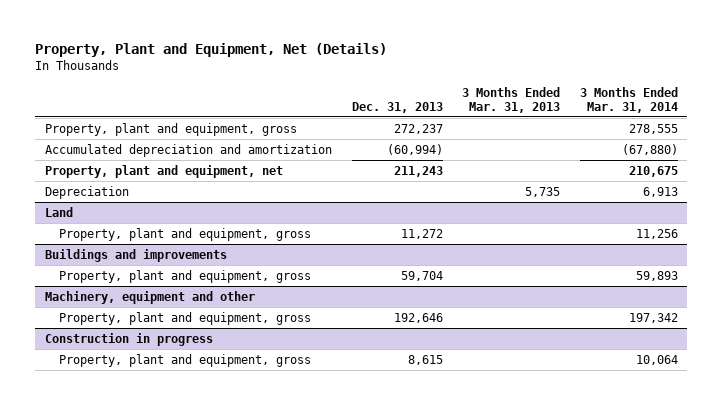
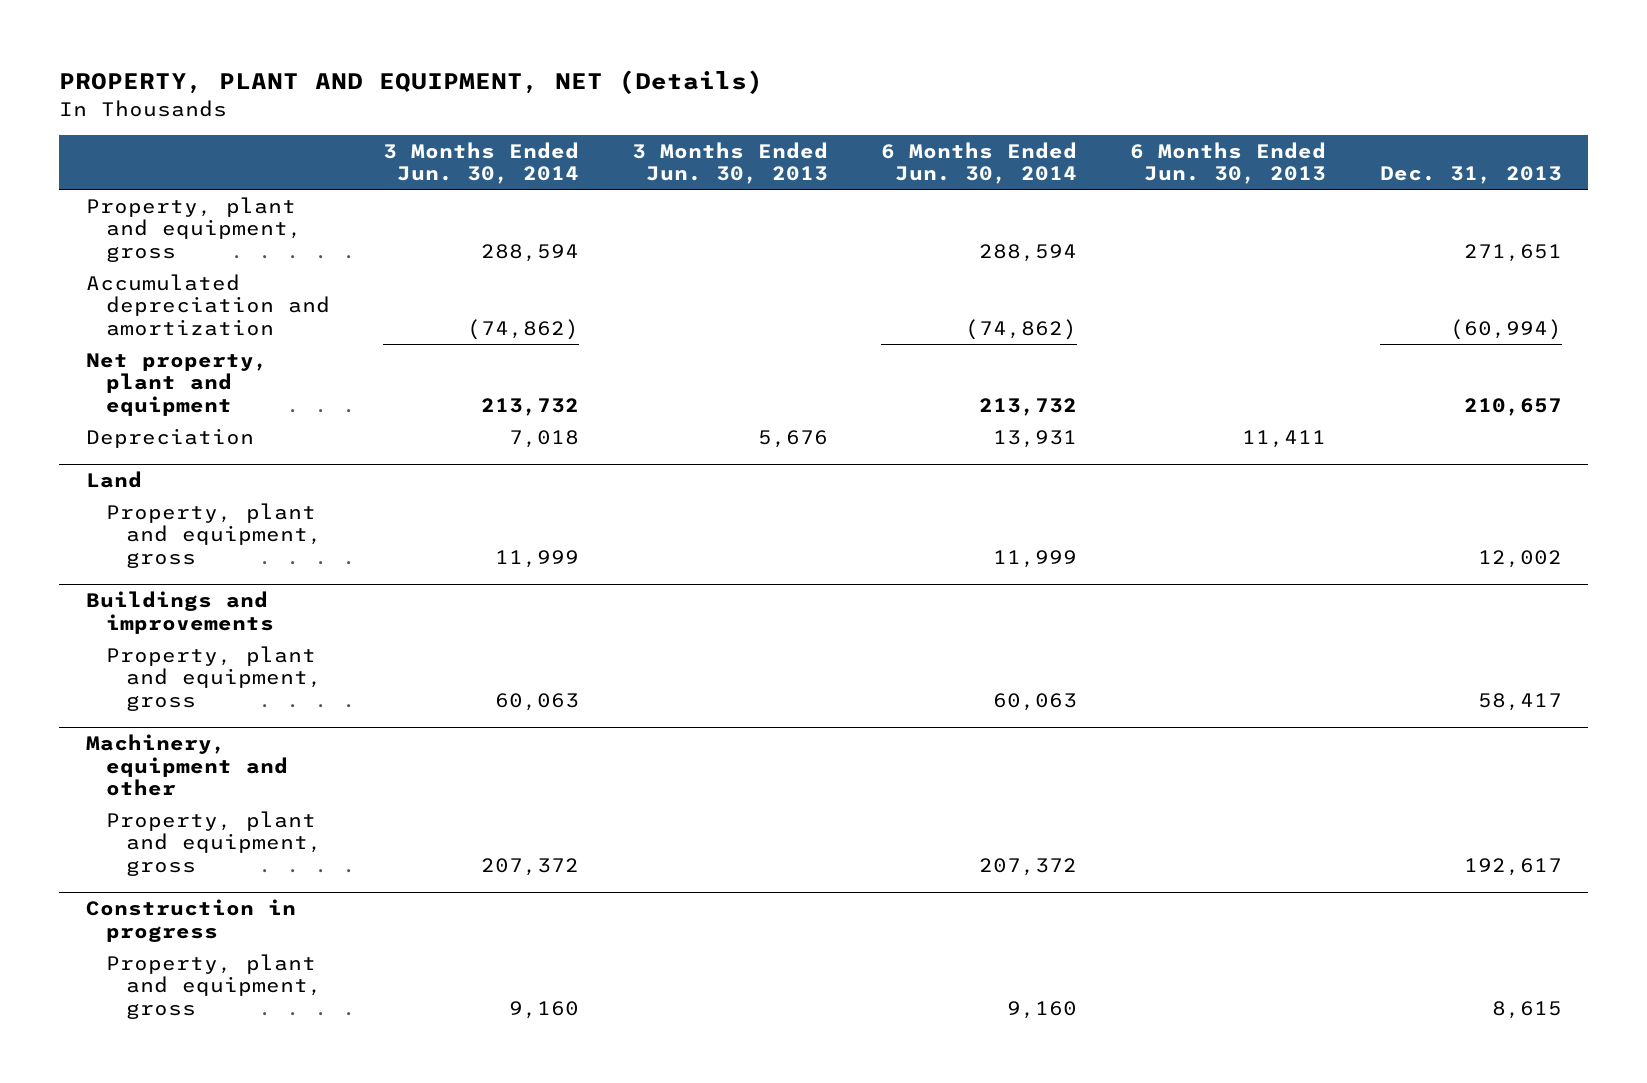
[35,42,388,57] Property, Plant and Equipment, Net (Details) -> [59,70,764,95] PROPERTY, PLANT AND EQUIPMENT, NET (Details)
[462,86,561,113] 3 Months Ended Mar. 31, 2013 -> none
[579,86,678,113] 3 Months Ended Mar. 31, 2014 -> none
none -> [383,141,580,185] 3 Months Ended Jun. 30, 2014
none -> [632,141,829,185] 3 Months Ended Jun. 30, 2013
none -> [881,141,1078,185] 6 Months Ended Jun. 30, 2014
none -> [1130,141,1327,185] 6 Months Ended Jun. 30, 2013
[393,123,443,134] 272,237 -> [1463,243,1562,262] 271,651
[44,164,283,178] Property, plant and equipment, net -> [85,352,268,416] Net property, plant and equipment
[393,165,443,177] 211,243 -> [1463,397,1562,416] 210,657
[400,228,443,239] 11,272 -> [1477,549,1562,568] 12,002
[400,270,443,281] 59,704 -> [1477,692,1562,711] 58,417
[393,312,443,323] 192,646 -> [1463,857,1562,876] 192,617

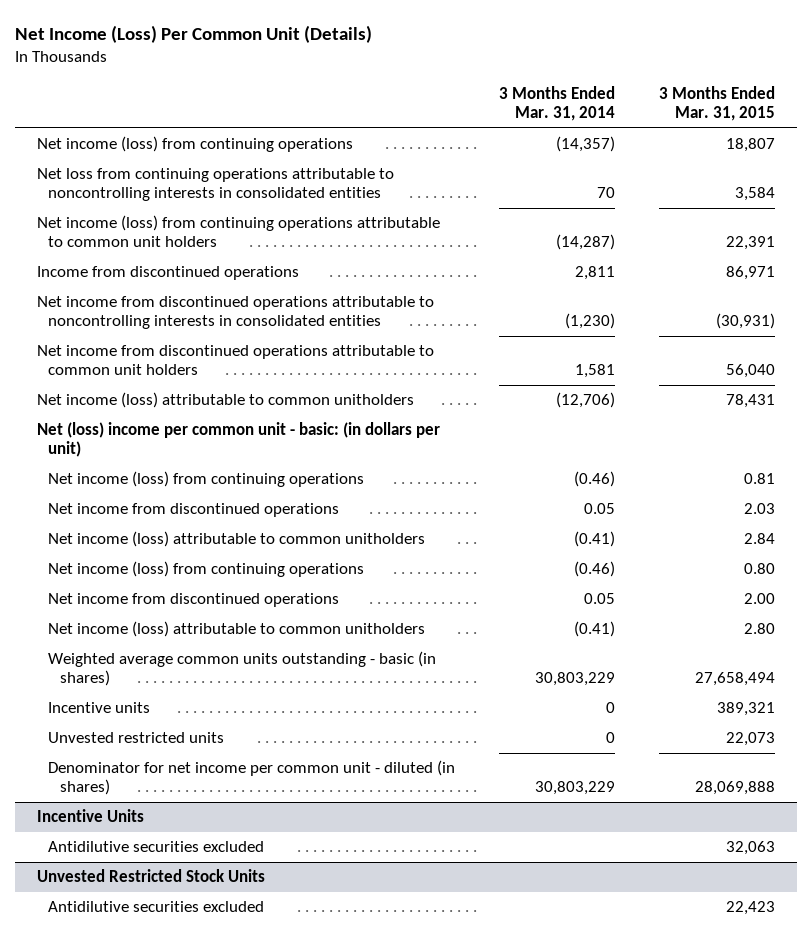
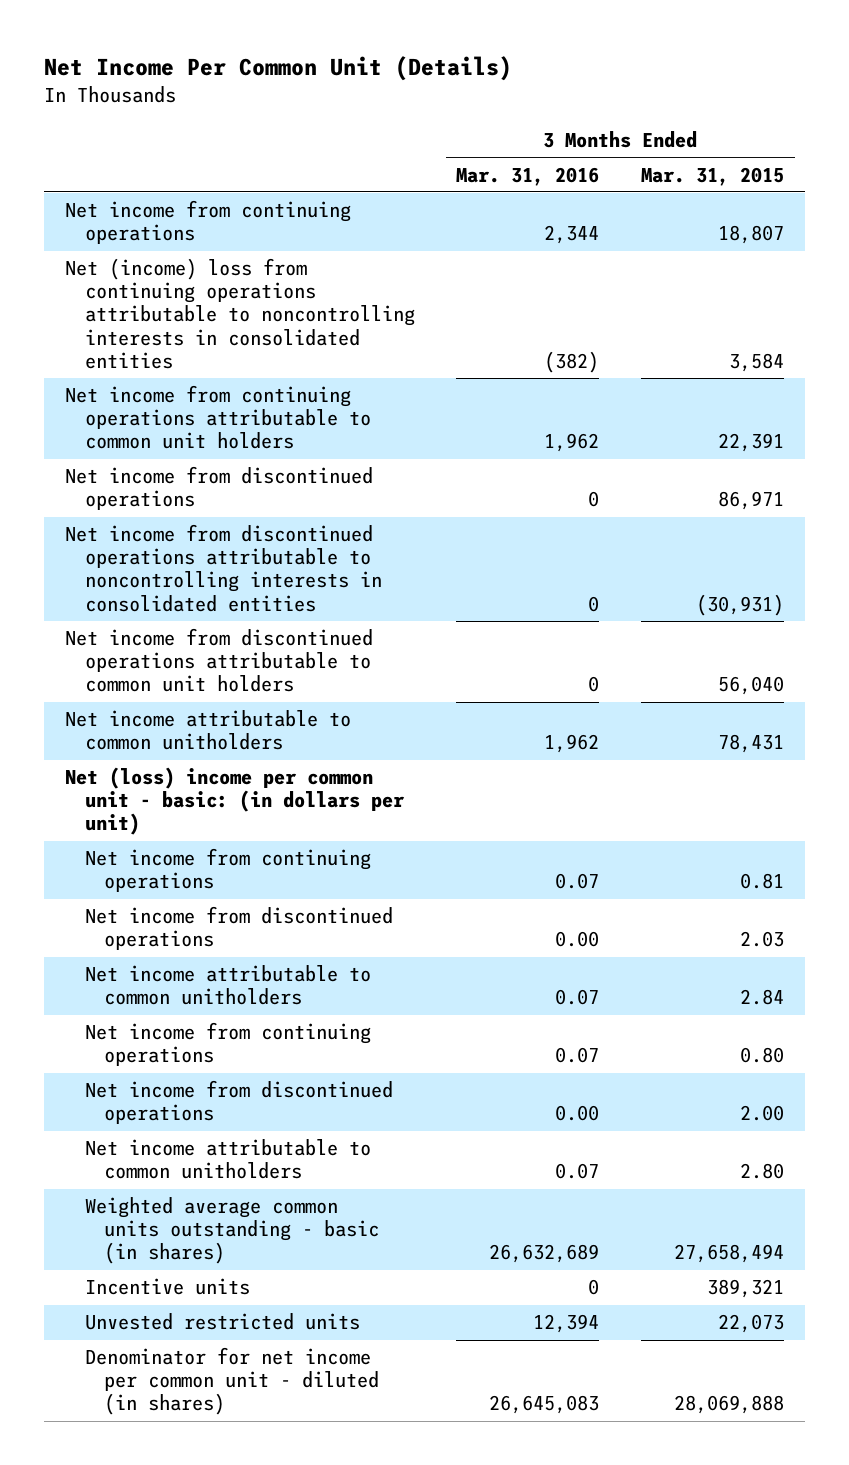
[14,25,372,44] Net Income (Loss) Per Common Unit (Details) -> [44,56,513,82] Net Income Per Common Unit (Details)
[499,85,616,121] 3 Months Ended Mar. 31, 2014 -> none
none -> [456,166,600,186] Mar. 31, 2016
[36,136,353,153] Net income (loss) from continuing operations -> [65,200,352,245] Net income from continuing operations
[36,168,394,202] Net loss from continuing operations attributable to noncontrolling interests in consolidated entities -> [65,258,415,369] Net (income) loss from continuing operations attributable to noncontrolling interests in consolidated entities
[36,215,440,248] Net income (loss) from continuing operations attributable to common unit holders -> [65,385,371,450] Net income from continuing operations attributable to common unit holders
[36,266,299,281] Income from discontinued operations -> [65,466,374,511] Net income from discontinued operations
[36,392,414,409] Net income (loss) attributable to common unitholders -> [65,710,352,751] Net income attributable to common unitholders
[48,471,365,488] Net income (loss) from continuing operations -> [84,848,371,893] Net income from continuing operations
[48,531,426,548] Net income (loss) attributable to common unitholders -> [84,965,371,1006] Net income attributable to common unitholders
[48,561,365,578] Net income (loss) from continuing operations -> [84,1022,371,1067] Net income from continuing operations
[48,621,426,638] Net income (loss) attributable to common unitholders -> [84,1139,371,1180] Net income attributable to common unitholders
[36,809,144,823] Incentive Units -> none
[48,841,265,853] Antidilutive securities excluded -> none
[36,869,265,883] Unvested Restricted Stock Units -> none
[48,901,265,913] Antidilutive securities excluded -> none

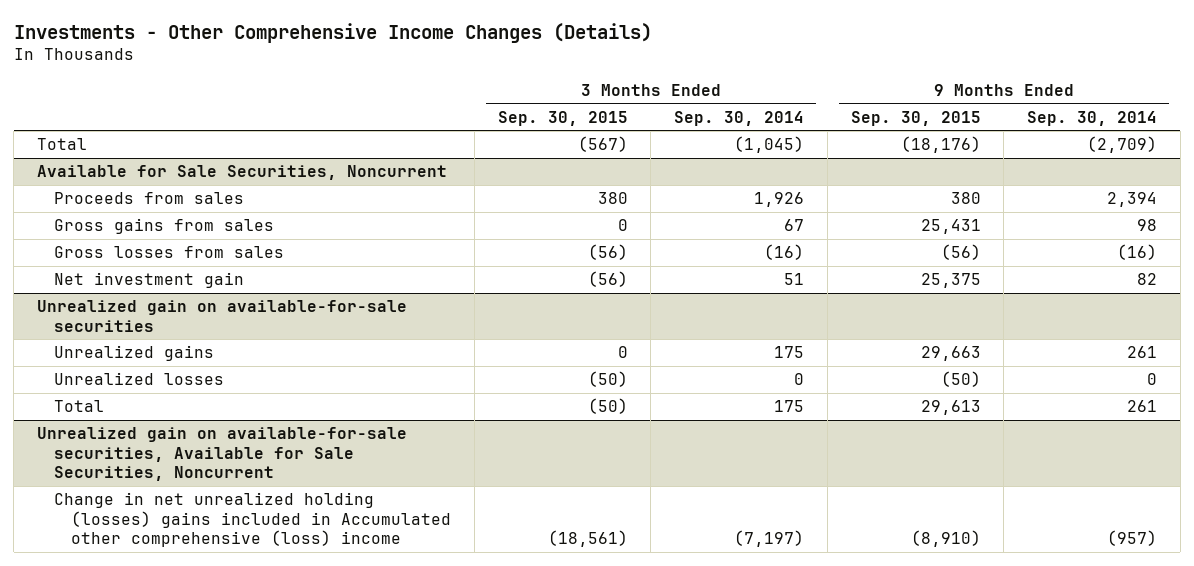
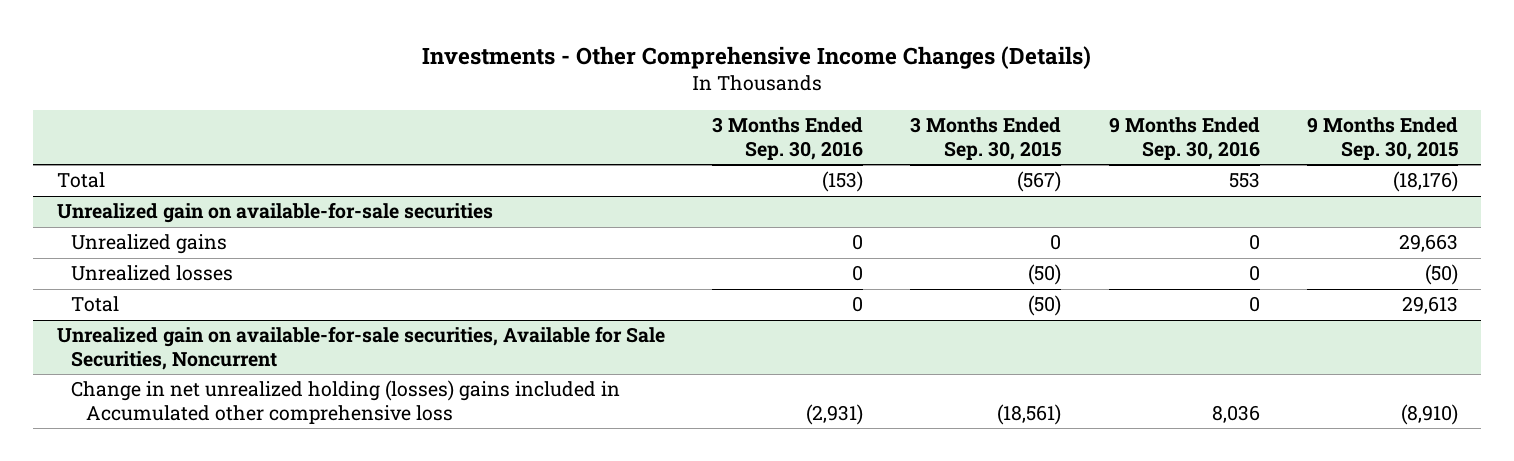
[674,110,805,126] Sep. 30, 2014 -> none
[1027,110,1158,126] Sep. 30, 2014 -> none
none -> [711,117,863,160] 3 Months Ended Sep. 30, 2016
none -> [1108,117,1260,160] 9 Months Ended Sep. 30, 2016
[36,165,447,181] Available for Sale Securities, Noncurrent -> none
[53,192,244,205] Proceeds from sales -> none
[53,218,274,235] Gross gains from sales -> none
[53,246,284,259] Gross losses from sales -> none
[53,272,244,289] Net investment gain -> none
[53,492,452,547] Change in net unrealized holding (losses) gains included in Accumulated other comprehensive (loss) income -> [71,380,621,424] Change in net unrealized holding (losses) gains included in Accumulated other comprehensive loss

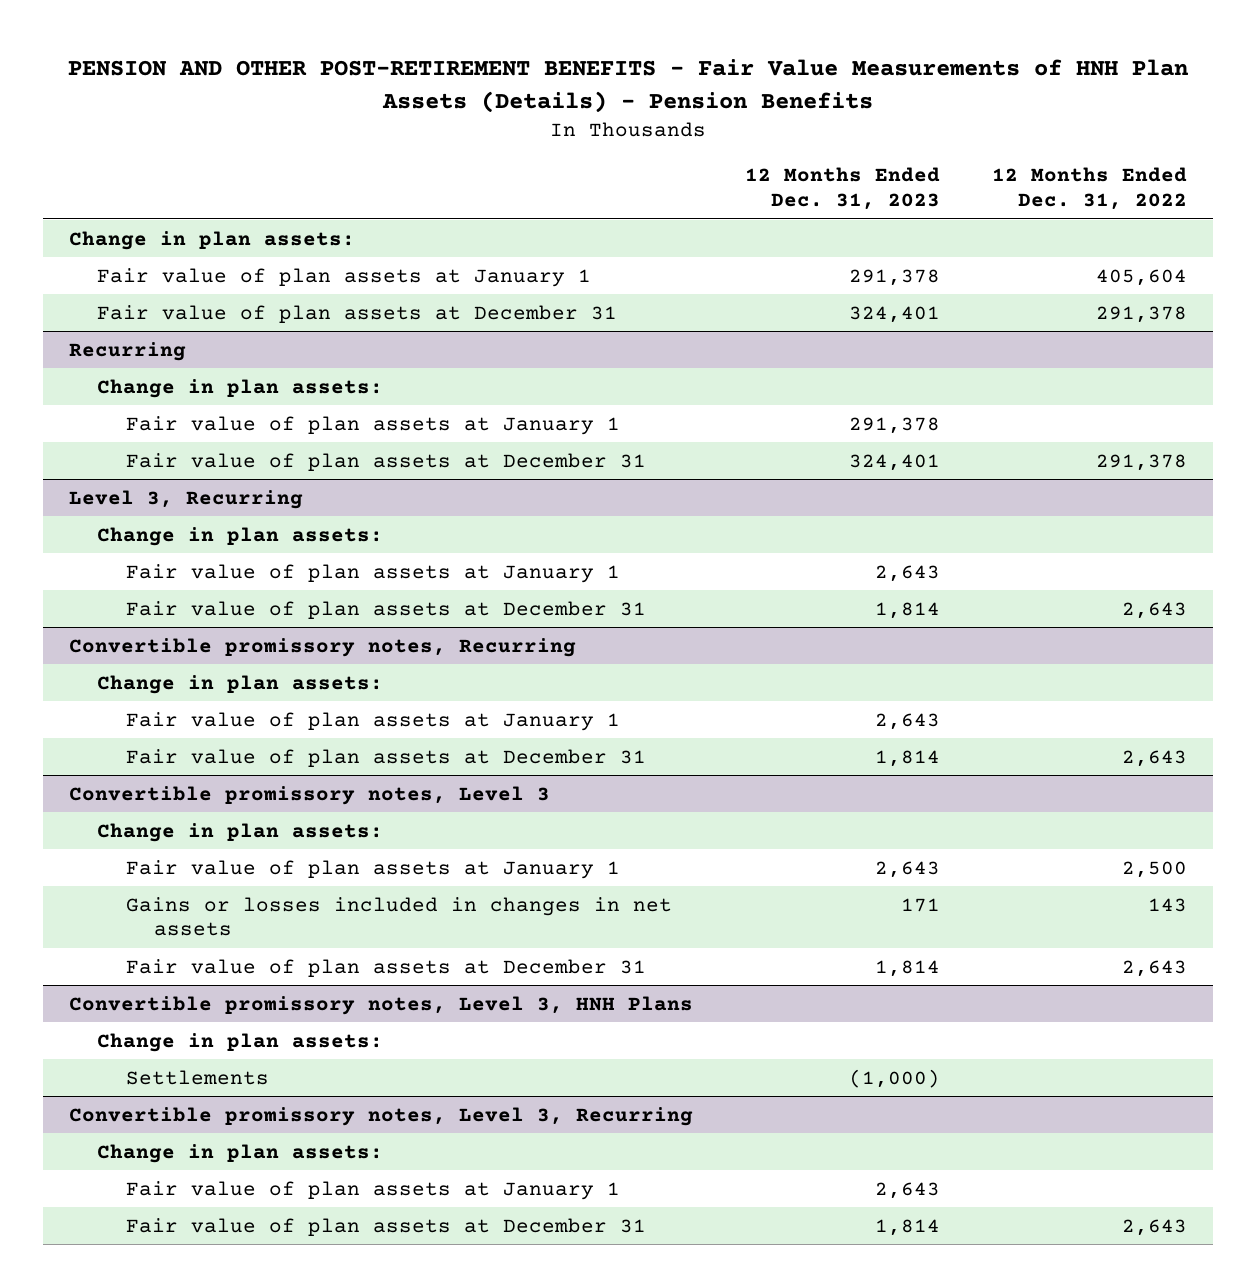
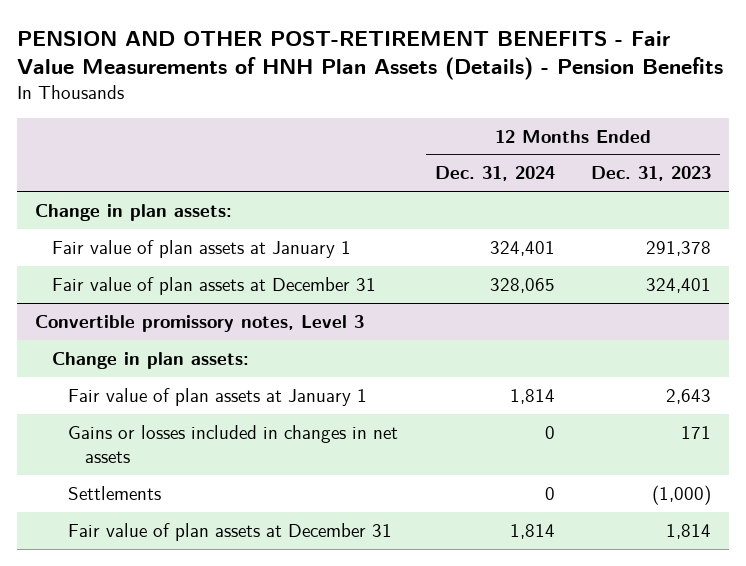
[991,167,1187,211] 12 Months Ended Dec. 31, 2022 -> none
none -> [434,166,555,182] Dec. 31, 2024
[69,341,187,361] Recurring -> none
[97,378,384,398] Change in plan assets: -> none
[125,415,620,435] Fair value of plan assets at January 1 -> none
[125,452,646,471] Fair value of plan assets at December 31 -> none
[69,489,304,509] Level 3, Recurring -> none
[97,526,384,546] Change in plan assets: -> none
[125,563,620,583] Fair value of plan assets at January 1 -> none
[125,600,646,619] Fair value of plan assets at December 31 -> none
[69,637,577,657] Convertible promissory notes, Recurring -> none
[97,674,384,694] Change in plan assets: -> none
[125,711,620,731] Fair value of plan assets at January 1 -> none
[125,748,646,767] Fair value of plan assets at December 31 -> none
[125,958,646,977] Fair value of plan assets at December 31 -> none
[69,995,694,1015] Convertible promissory notes, Level 3, HNH Plans -> none
[97,1032,384,1052] Change in plan assets: -> none
[69,1106,694,1126] Convertible promissory notes, Level 3, Recurring -> none
[97,1143,384,1163] Change in plan assets: -> none
[125,1180,620,1200] Fair value of plan assets at January 1 -> none

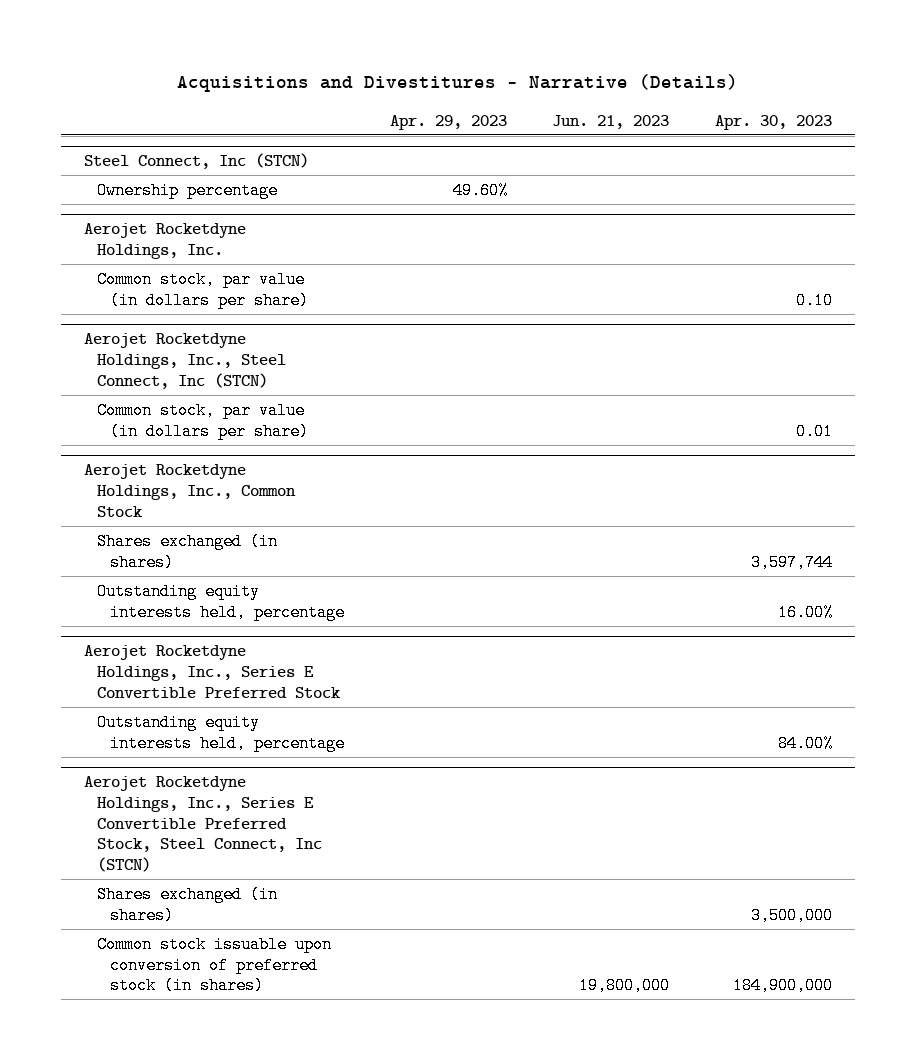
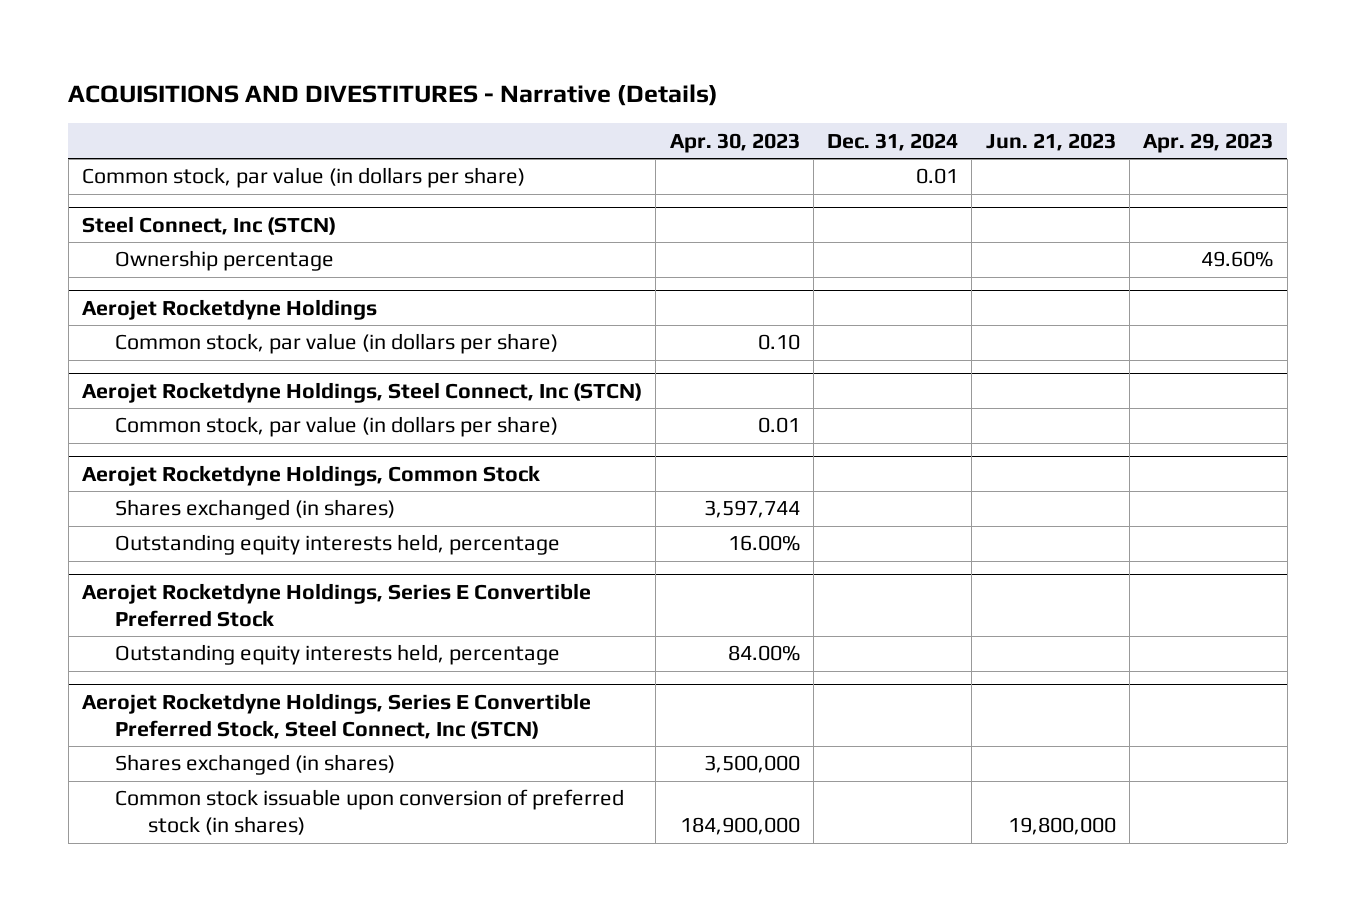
[176,74,738,93] Acquisitions and Divestitures - Narrative (Details) -> [68,83,719,106] ACQUISITIONS AND DIVESTITURES - Narrative (Details)
none -> [827,132,959,151] Dec. 31, 2024
none -> [82,167,526,189] Common stock, par value (in dollars per share)
[83,223,246,259] Aerojet Rocketdyne Holdings, Inc. -> [82,298,378,320] Aerojet Rocketdyne Holdings
[83,333,287,389] Aerojet Rocketdyne Holdings, Inc., Steel Connect, Inc (STCN) -> [82,381,643,403] Aerojet Rocketdyne Holdings, Steel Connect, Inc (STCN)
[83,464,297,517] Aerojet Rocketdyne Holdings, Inc., Common Stock -> [82,464,541,486] Aerojet Rocketdyne Holdings, Common Stock
[83,645,342,698] Aerojet Rocketdyne Holdings, Inc., Series E Convertible Preferred Stock -> [82,582,592,627] Aerojet Rocketdyne Holdings, Series E Convertible Preferred Stock
[83,776,323,873] Aerojet Rocketdyne Holdings, Inc., Series E Convertible Preferred Stock, Steel Connect, Inc (STCN) -> [82,692,592,739] Aerojet Rocketdyne Holdings, Series E Convertible Preferred Stock, Steel Connect, Inc (STCN)

